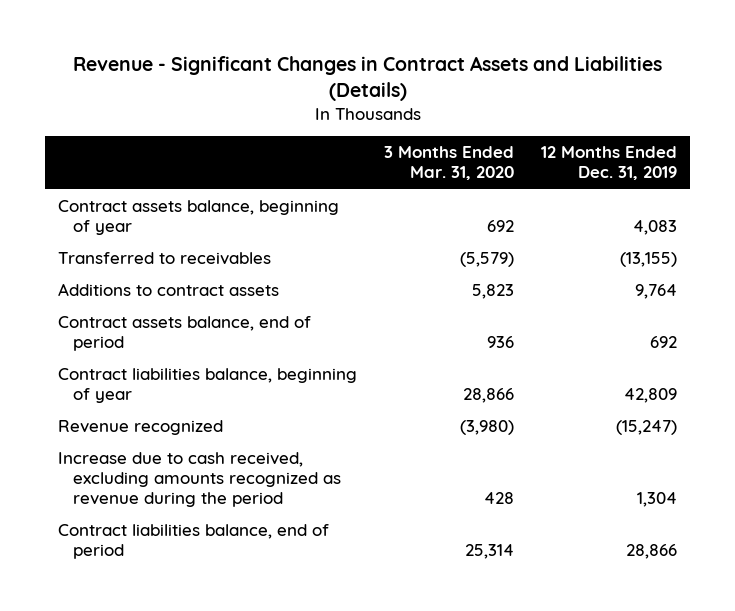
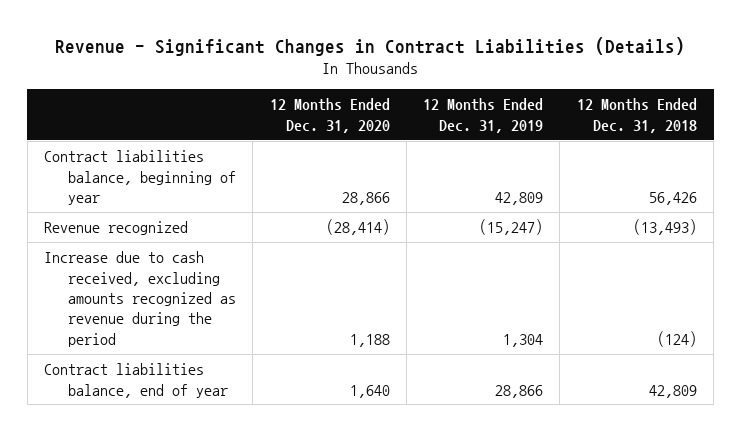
[72,56,662,102] Revenue - Significant Changes in Contract Assets and Liabilities (Details) -> [55,36,686,56] Revenue - Significant Changes in Contract Liabilities (Details)
[384,146,515,181] 3 Months Ended Mar. 31, 2020 -> none
none -> [269,98,390,133] 12 Months Ended Dec. 31, 2020
none -> [576,98,697,133] 12 Months Ended Dec. 31, 2018
[58,199,340,236] Contract assets balance, beginning of year -> none
[58,251,272,265] Transferred to receivables -> none
[58,282,280,296] Additions to contract assets -> none
[58,315,312,352] Contract assets balance, end of period -> none
[58,523,330,560] Contract liabilities balance, end of period -> [43,363,228,398] Contract liabilities balance, end of year

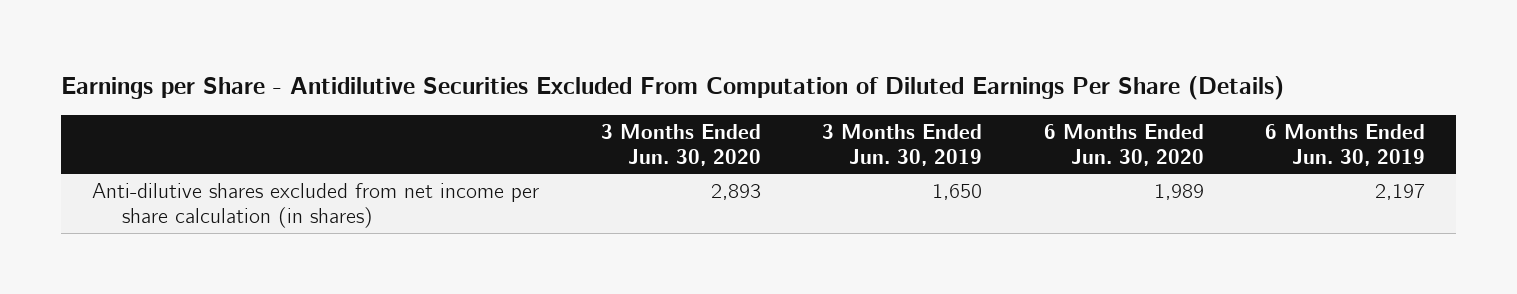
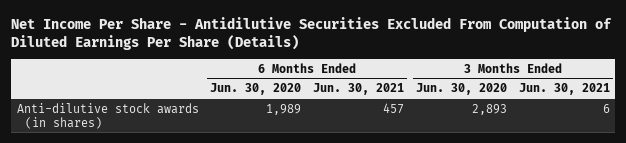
[61,75,1285,100] Earnings per Share - Antidilutive Securities Excluded From Computation of Diluted Earnings Per Share (Details) -> [10,16,612,50] Net Income Per Share - Antidilutive Securities Excluded From Computation of Diluted Earnings Per Share (Details)
[822,123,983,167] 3 Months Ended Jun. 30, 2019 -> none
[1265,123,1426,167] 6 Months Ended Jun. 30, 2019 -> none
none -> [313,83,405,96] Jun. 30, 2021
none -> [518,83,610,96] Jun. 30, 2021
[92,182,540,229] Anti-dilutive shares excluded from net income per share calculation (in shares) -> [16,103,199,129] Anti-dilutive stock awards (in shares)

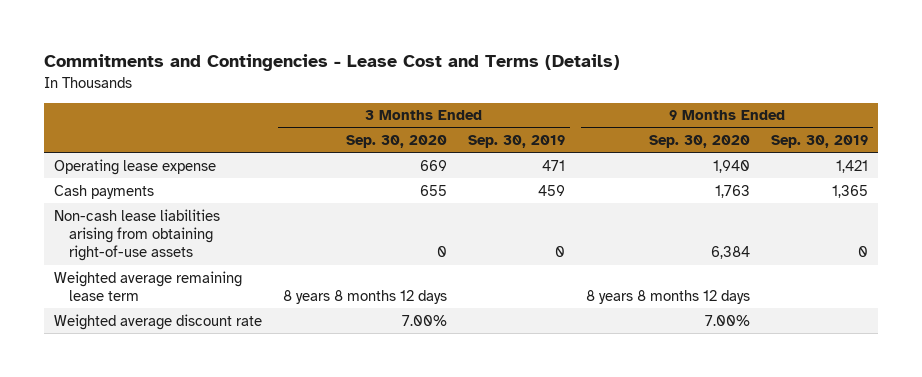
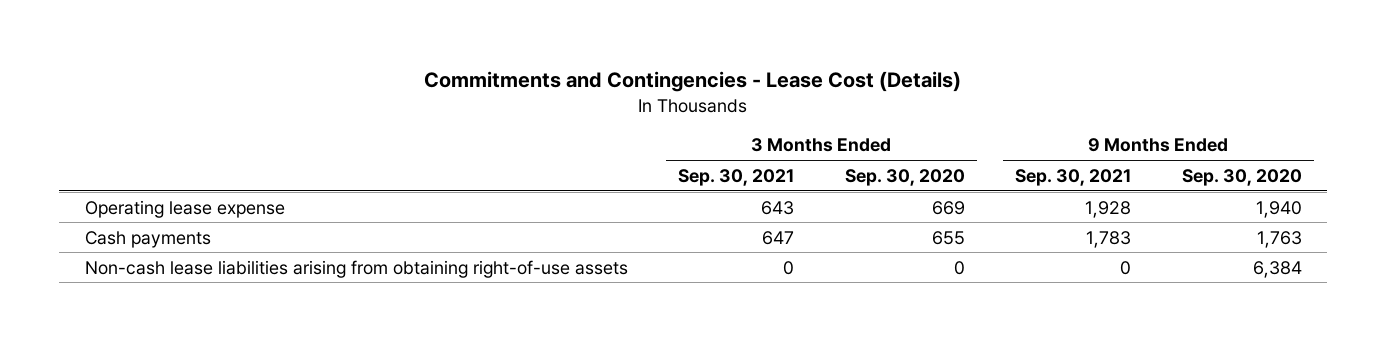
[43,54,620,72] Commitments and Contingencies - Lease Cost and Terms (Details) -> [424,71,962,93] Commitments and Contingencies - Lease Cost (Details)
[467,134,565,148] Sep. 30, 2019 -> none
[770,134,868,148] Sep. 30, 2019 -> none
none -> [678,168,795,186] Sep. 30, 2021
none -> [1015,168,1132,186] Sep. 30, 2021
[54,270,243,301] Weighted average remaining lease term -> none
[54,313,263,330] Weighted average discount rate -> none

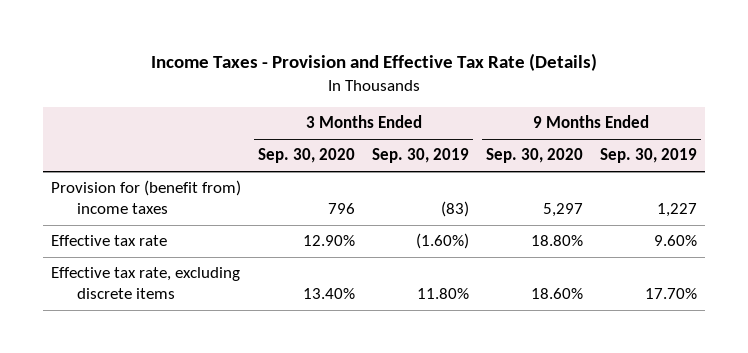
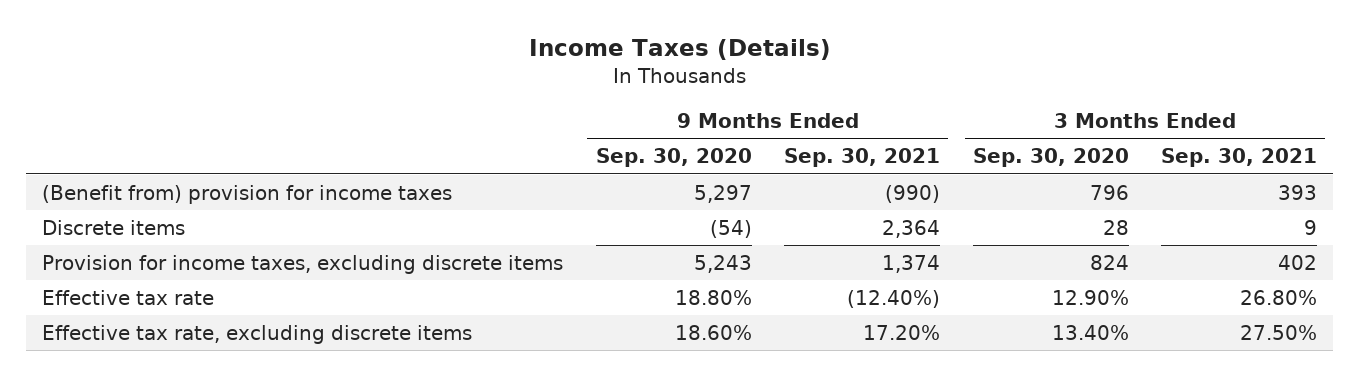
[151,53,598,72] Income Taxes - Provision and Effective Tax Rate (Details) -> [528,39,831,61] Income Taxes (Details)
[372,148,470,164] Sep. 30, 2019 -> none
[599,148,697,164] Sep. 30, 2019 -> none
none -> [784,148,941,168] Sep. 30, 2021
none -> [1161,148,1318,168] Sep. 30, 2021
[51,180,242,214] Provision for (benefit from) income taxes -> [42,184,453,204] (Benefit from) provision for income taxes
none -> [42,219,186,235] Discrete items
none -> [42,254,564,274] Provision for income taxes, excluding discrete items

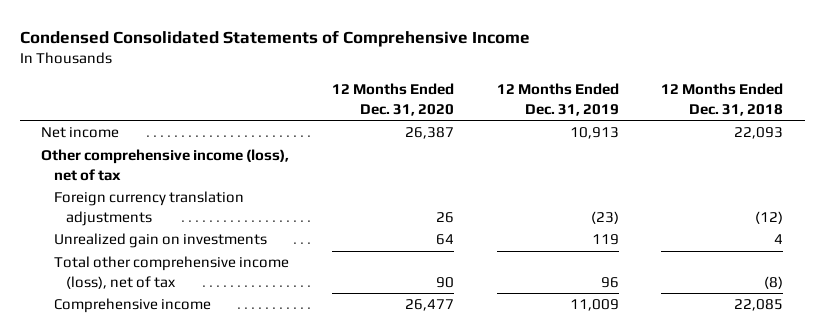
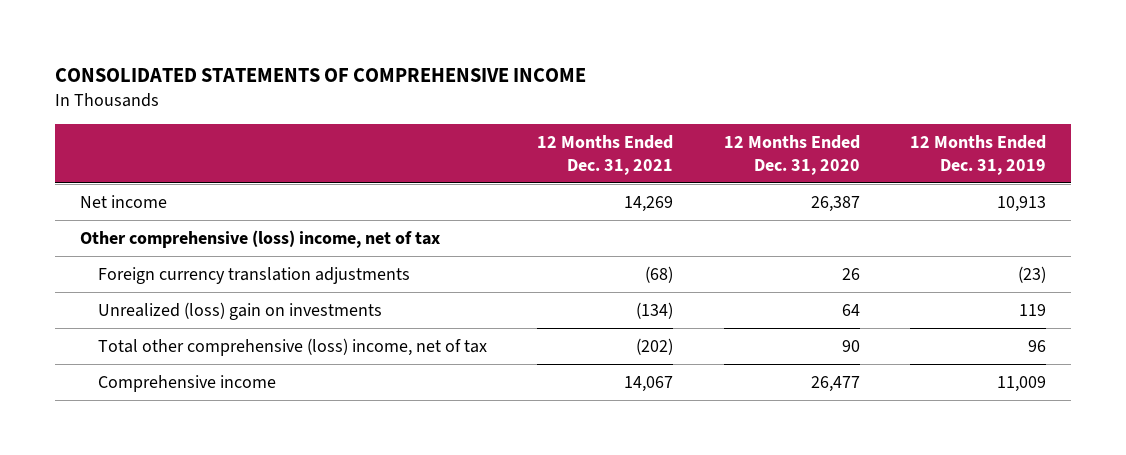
[20,30,531,48] Condensed Consolidated Statements of Comprehensive Income -> [54,68,586,83] CONSOLIDATED STATEMENTS OF COMPREHENSIVE INCOME
[661,83,784,116] 12 Months Ended Dec. 31, 2018 -> none
none -> [537,134,674,175] 12 Months Ended Dec. 31, 2021
[41,149,290,181] Other comprehensive income (loss), net of tax -> [79,229,440,248] Other comprehensive (loss) income, net of tax
[53,233,267,249] Unrealized gain on investments -> [98,301,383,320] Unrealized (loss) gain on investments
[53,256,289,289] Total other comprehensive income (loss), net of tax -> [98,337,488,356] Total other comprehensive (loss) income, net of tax

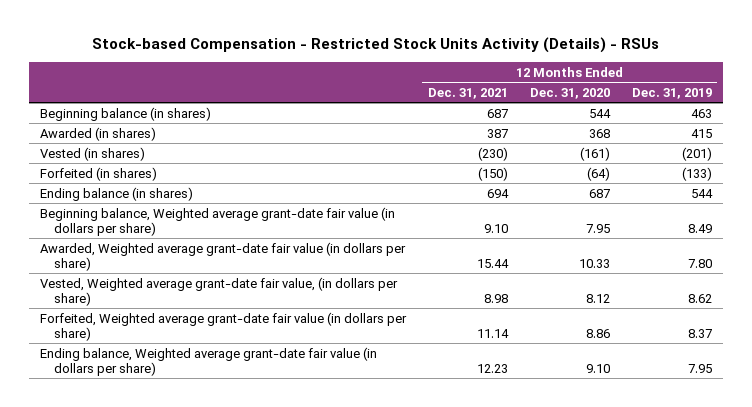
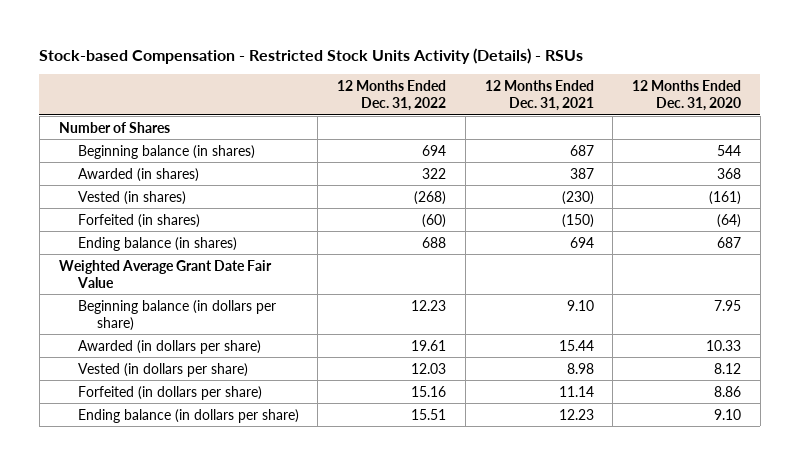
[631,87,712,99] Dec. 31, 2019 -> none
none -> [337,79,447,111] 12 Months Ended Dec. 31, 2022
none -> [58,121,170,133] Number of Shares
none -> [58,259,272,288] Weighted Average Grant Date Fair Value
[40,206,396,236] Beginning balance, Weighted average grant-date fair value (in dollars per share) -> [77,299,276,331] Beginning balance (in dollars per share)
[40,241,407,271] Awarded, Weighted average grant-date fair value (in dollars per share) -> [77,339,261,354] Awarded (in dollars per share)
[40,276,399,306] Vested, Weighted average grant-date fair value, (in dollars per share) -> [77,362,248,377] Vested (in dollars per share)
[40,311,408,341] Forfeited, Weighted average grant-date fair value (in dollars per share) -> [77,385,262,400] Forfeited (in dollars per share)
[40,346,378,376] Ending balance, Weighted average grant-date fair value (in dollars per share) -> [77,408,299,423] Ending balance (in dollars per share)

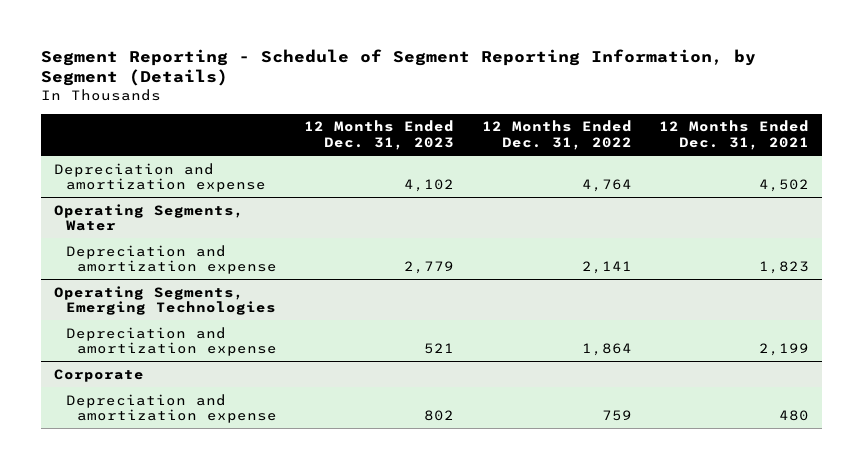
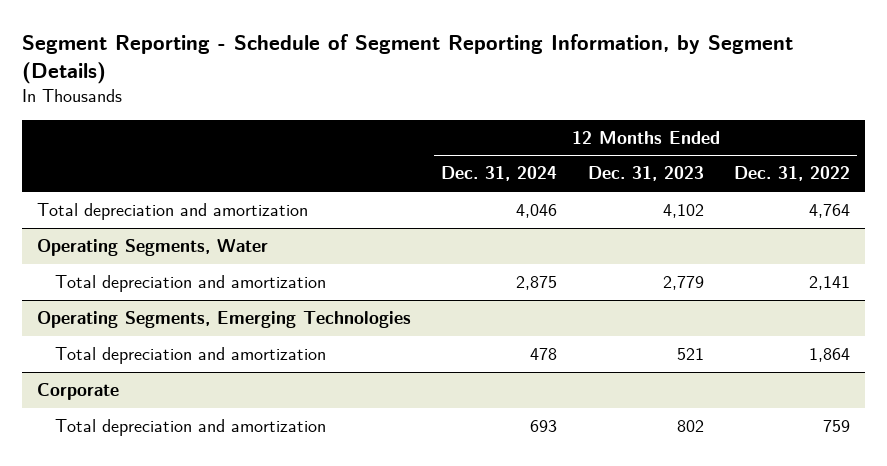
[658,120,809,151] 12 Months Ended Dec. 31, 2021 -> none
none -> [441,166,558,182] Dec. 31, 2024
[54,162,266,193] Depreciation and amortization expense -> [37,203,309,221] Total depreciation and amortization
[65,244,278,275] Depreciation and amortization expense -> [54,275,326,293] Total depreciation and amortization
[65,326,278,357] Depreciation and amortization expense -> [54,347,326,365] Total depreciation and amortization
[65,393,278,424] Depreciation and amortization expense -> [54,419,326,437] Total depreciation and amortization

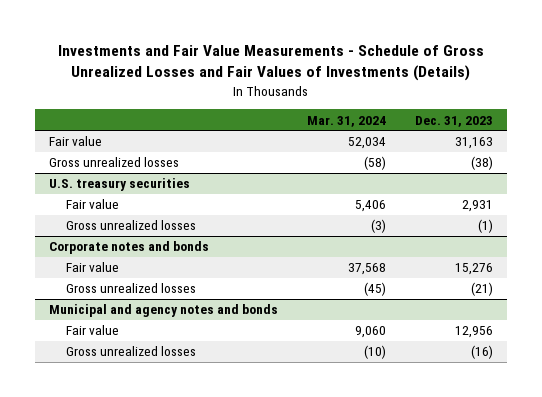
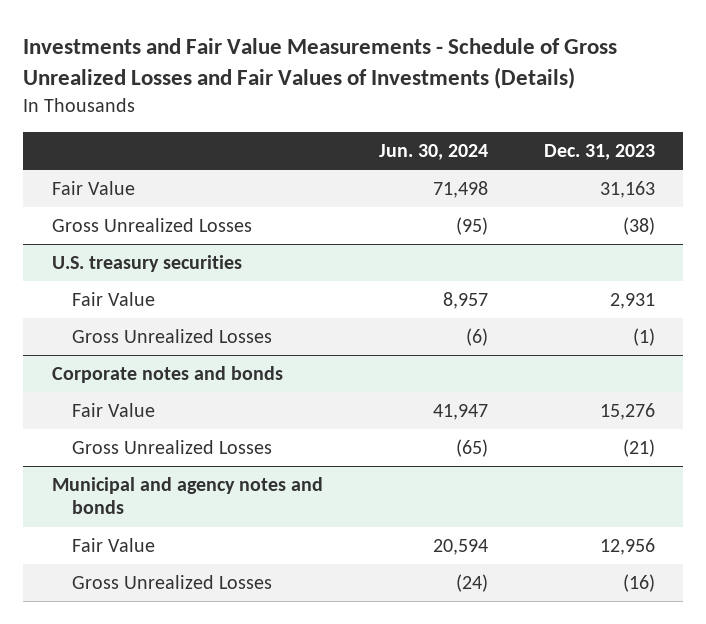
[306,115,386,127] Mar. 31, 2024 -> none
none -> [378,143,488,160] Jun. 30, 2024
[49,136,103,147] Fair value -> [51,181,135,196] Fair Value
[49,157,180,168] Gross unrealized losses -> [51,218,252,233] Gross Unrealized Losses
[66,199,120,210] Fair value -> [72,292,156,307] Fair Value
[66,220,197,231] Gross unrealized losses -> [72,329,273,344] Gross Unrealized Losses
[66,262,120,273] Fair value -> [72,403,156,418] Fair Value
[66,283,197,294] Gross unrealized losses -> [72,440,273,455] Gross Unrealized Losses
[66,325,120,336] Fair value -> [72,538,156,553] Fair Value
[66,346,197,357] Gross unrealized losses -> [72,575,273,590] Gross Unrealized Losses

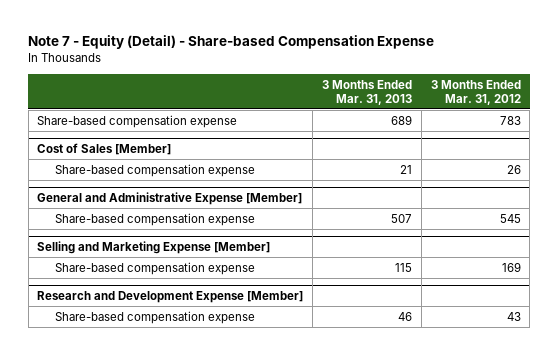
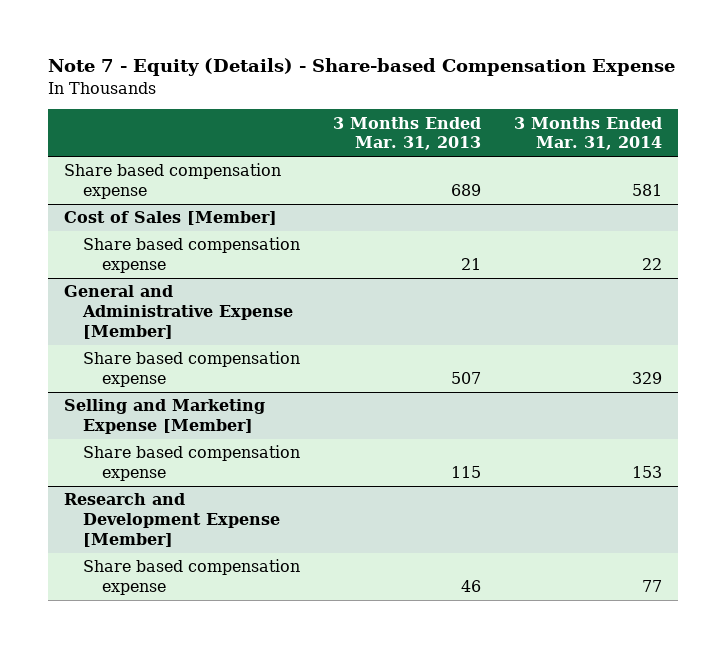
[28,35,435,50] Note 7 - Equity (Detail) - Share-based Compensation Expense -> [47,58,675,77] Note 7 - Equity (Details) - Share-based Compensation Expense
[430,79,521,105] 3 Months Ended Mar. 31, 2012 -> none
none -> [513,116,662,151] 3 Months Ended Mar. 31, 2014
[37,114,238,128] Share-based compensation expense -> [64,163,282,200] Share based compensation expense
[55,163,256,177] Share-based compensation expense -> [83,237,301,274] Share based compensation expense
[55,212,256,226] Share-based compensation expense -> [83,351,301,388] Share based compensation expense
[55,261,256,275] Share-based compensation expense -> [83,445,301,482] Share based compensation expense
[55,310,256,324] Share-based compensation expense -> [83,559,301,596] Share based compensation expense

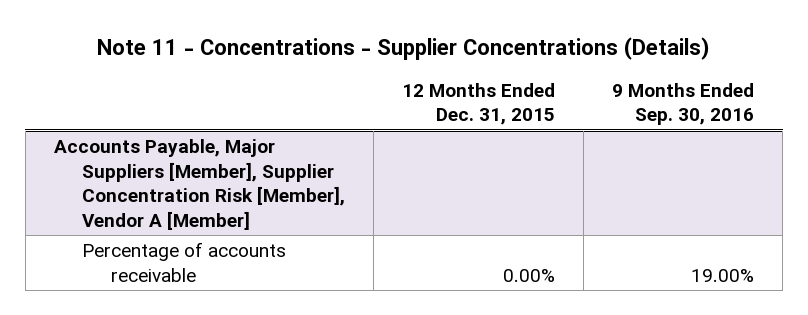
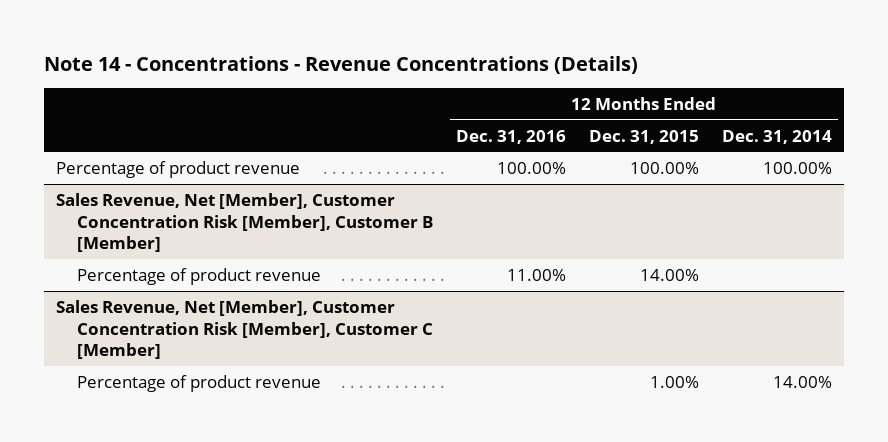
[96,37,710,61] Note 11 - Concentrations - Supplier Concentrations (Details) -> [44,55,639,74] Note 14 - Concentrations - Revenue Concentrations (Details)
[612,82,755,126] 9 Months Ended Sep. 30, 2016 -> none
none -> [456,129,567,144] Dec. 31, 2016
none -> [722,129,833,144] Dec. 31, 2014
[53,139,346,230] Accounts Payable, Major Suppliers [Member], Supplier Concentration Risk [Member], Vendor A [Member] -> none
[82,242,287,282] Percentage of accounts receivable -> [55,160,300,178] Percentage of product revenue
[503,268,556,282] 0.00% -> [630,161,700,174] 100.00%
none -> [55,192,434,253] Sales Revenue, Net [Member], Customer Concentration Risk [Member], Customer B [Member]
none -> [77,267,322,285] Percentage of product revenue
none -> [55,299,434,360] Sales Revenue, Net [Member], Customer Concentration Risk [Member], Customer C [Member]
none -> [77,374,322,392] Percentage of product revenue

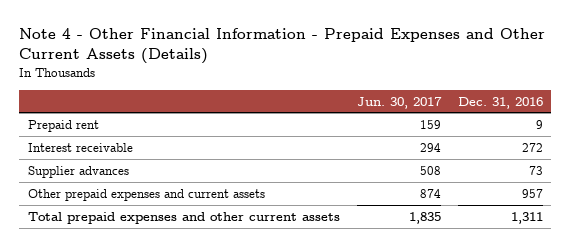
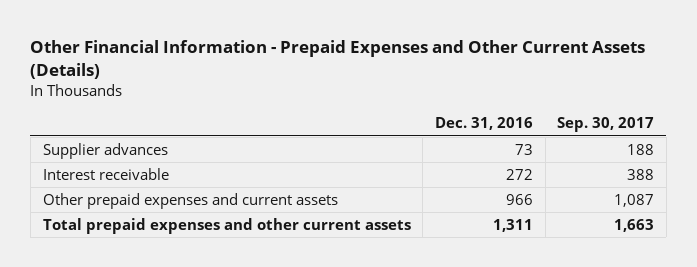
[19,28,546,65] Note 4 - Other Financial Information - Prepaid Expenses and Other Current Assets (Details) -> [30,40,646,79] Other Financial Information - Prepaid Expenses and Other Current Assets (Details)
[356,96,442,109] Jun. 30, 2017 -> none
none -> [557,117,655,133] Sep. 30, 2017
[27,119,99,132] Prepaid rent -> none
[27,142,133,152] Interest receivable -> [42,167,169,180] Interest receivable
[521,188,543,198] 957 -> [505,193,533,205] 966

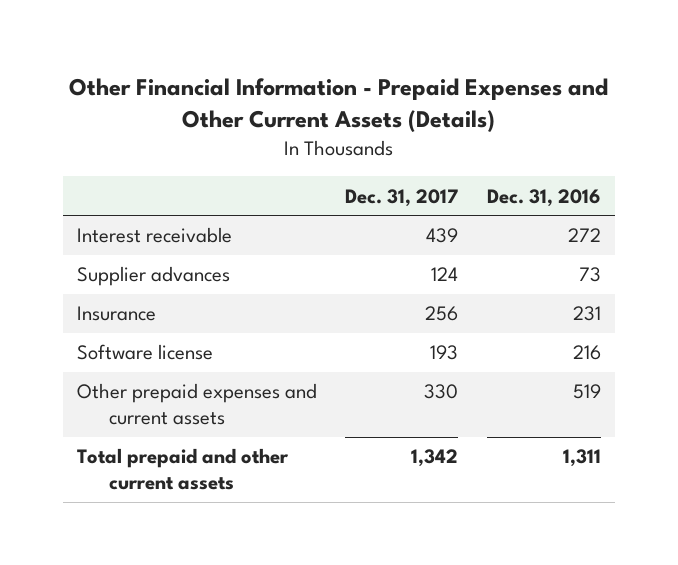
[557,117,655,133] Sep. 30, 2017 -> none
none -> [345,188,459,207] Dec. 31, 2017
[42,142,168,159] Supplier advances -> [77,266,231,287] Supplier advances
none -> [77,306,157,322] Insurance
none -> [77,344,214,361] Software license
[505,193,533,205] 966 -> [572,384,601,400] 519
[42,217,411,234] Total prepaid expenses and other current assets -> [77,448,290,490] Total prepaid and other current assets

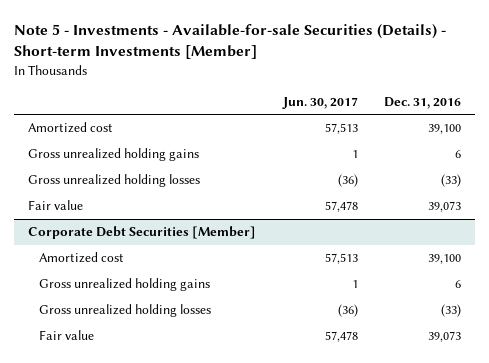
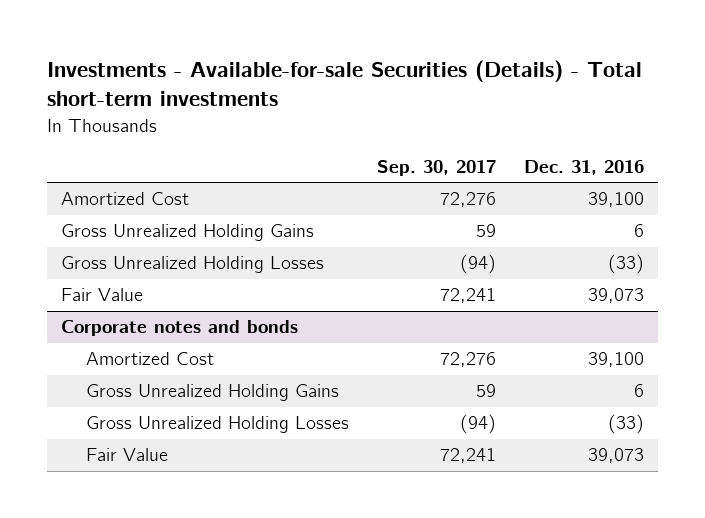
[14,24,447,60] Note 5 - Investments - Available-for-sale Securities (Details) - Short-term Investments [Member] -> [47,59,643,106] Investments - Available-for-sale Securities (Details) - Total short-term investments
[281,96,358,109] Jun. 30, 2017 -> none
none -> [377,159,497,176] Sep. 30, 2017
[27,122,113,134] Amortized cost -> [61,192,190,206] Amortized Cost
[27,148,199,162] Gross unrealized holding gains -> [61,224,315,242] Gross Unrealized Holding Gains
[27,174,200,188] Gross unrealized holding losses -> [61,256,325,274] Gross Unrealized Holding Losses
[27,200,83,211] Fair value -> [61,288,144,302] Fair Value
[27,226,256,240] Corporate Debt Securities [Member] -> [61,320,299,337] Corporate notes and bonds
[38,252,124,264] Amortized cost -> [85,352,214,366] Amortized Cost
[38,278,210,292] Gross unrealized holding gains -> [85,384,339,402] Gross Unrealized Holding Gains
[38,304,211,318] Gross unrealized holding losses -> [85,416,349,434] Gross Unrealized Holding Losses
[38,330,94,341] Fair value -> [85,448,168,462] Fair Value

